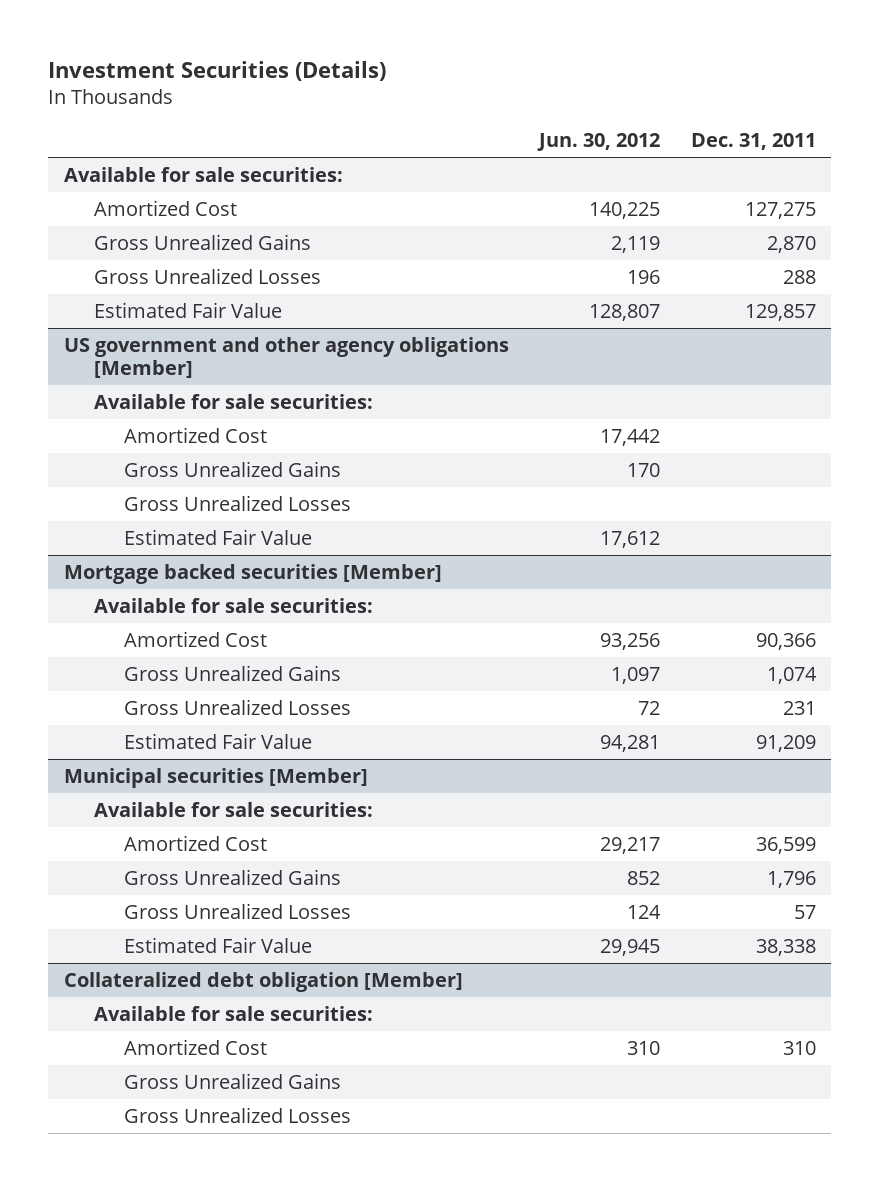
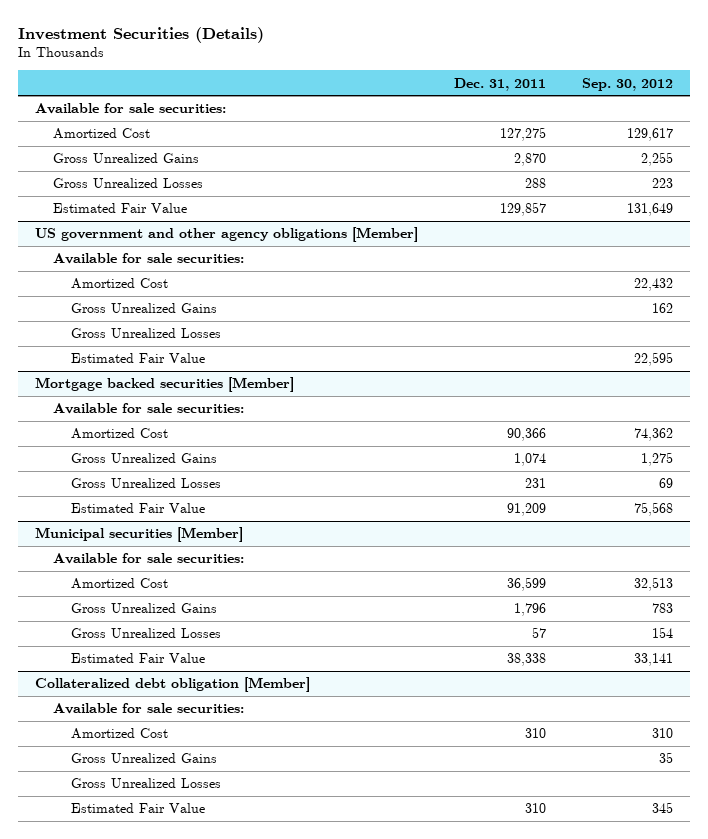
[537,133,661,152] Jun. 30, 2012 -> none
none -> [581,77,673,91] Sep. 30, 2012
none -> [70,803,205,814] Estimated Fair Value

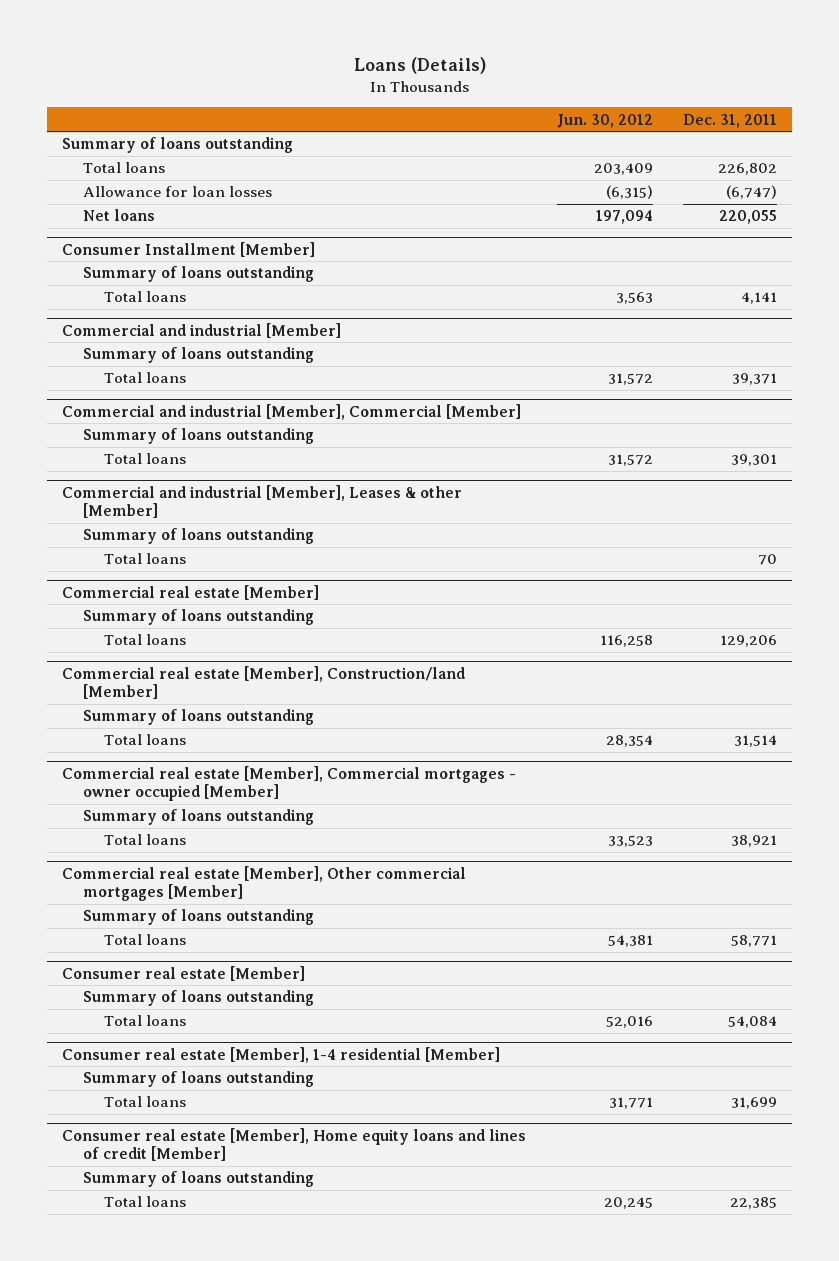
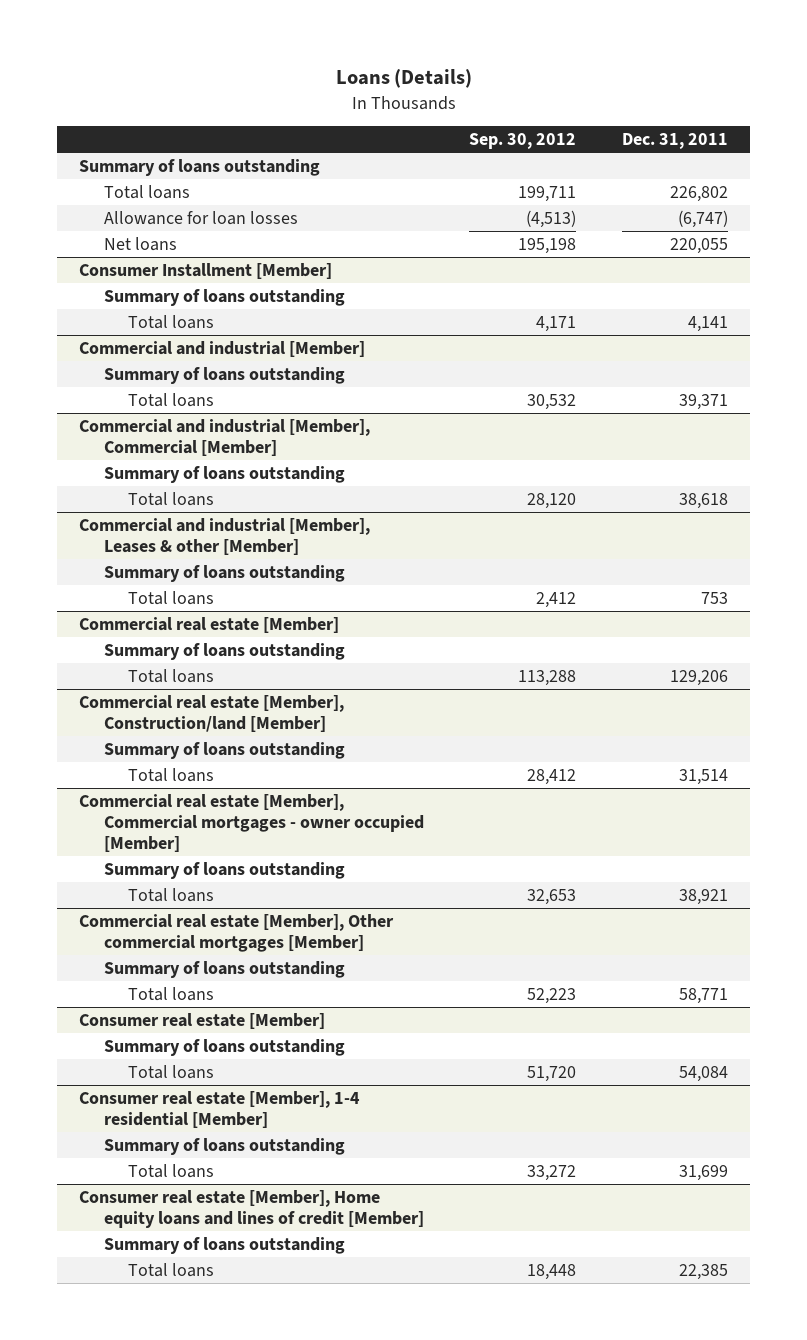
[556,113,653,128] Jun. 30, 2012 -> none
none -> [469,133,577,150] Sep. 30, 2012
[731,454,778,467] 39,301 -> [678,492,728,509] 38,618
[758,554,778,566] 70 -> [700,591,728,604] 753

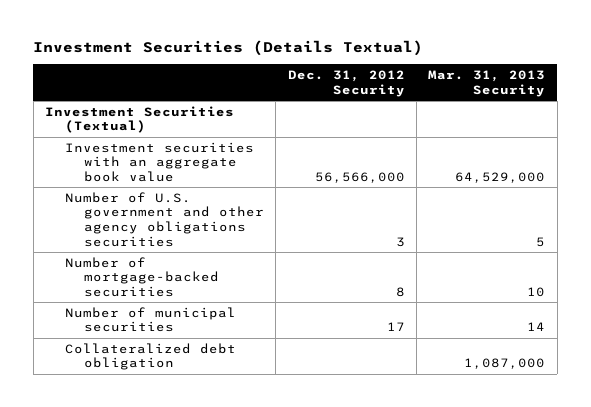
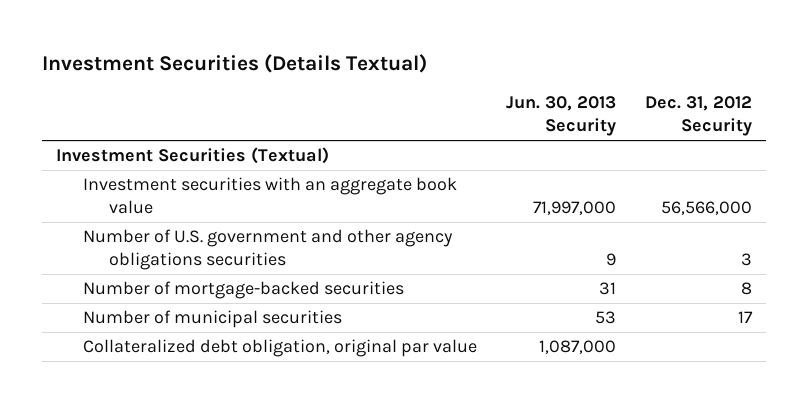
[428,69,546,97] Mar. 31, 2013 Security -> none
none -> [505,96,616,137] Jun. 30, 2013 Security
[64,342,236,371] Collateralized debt obligation -> [82,339,477,358] Collateralized debt obligation, original par value

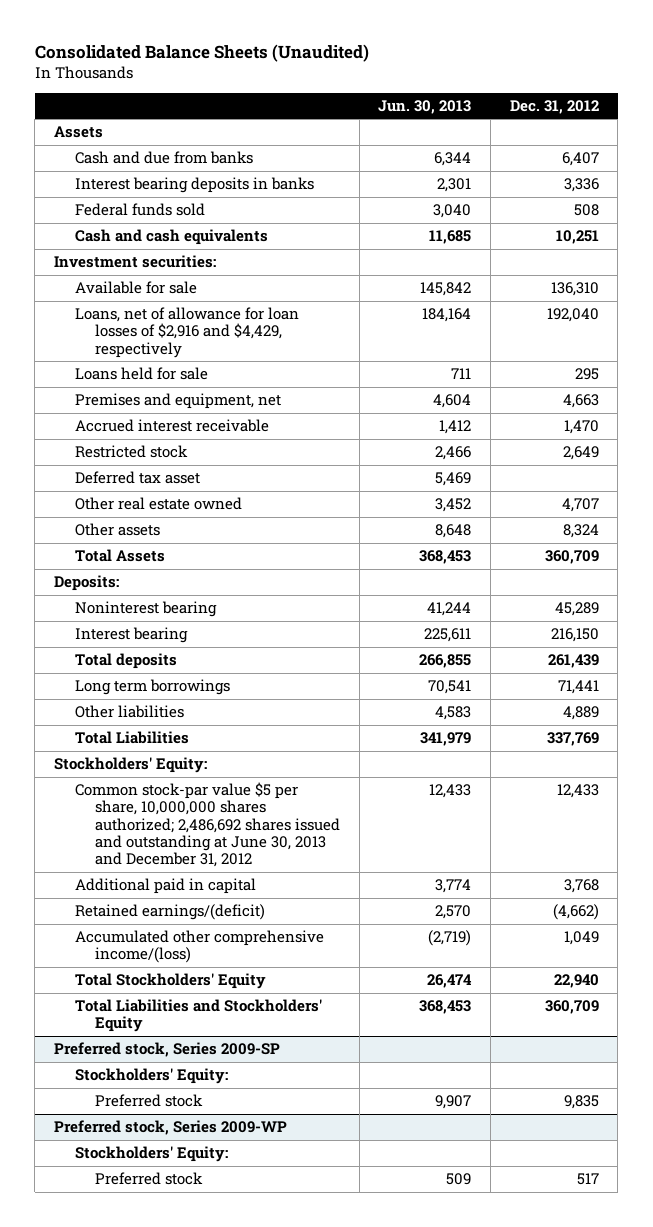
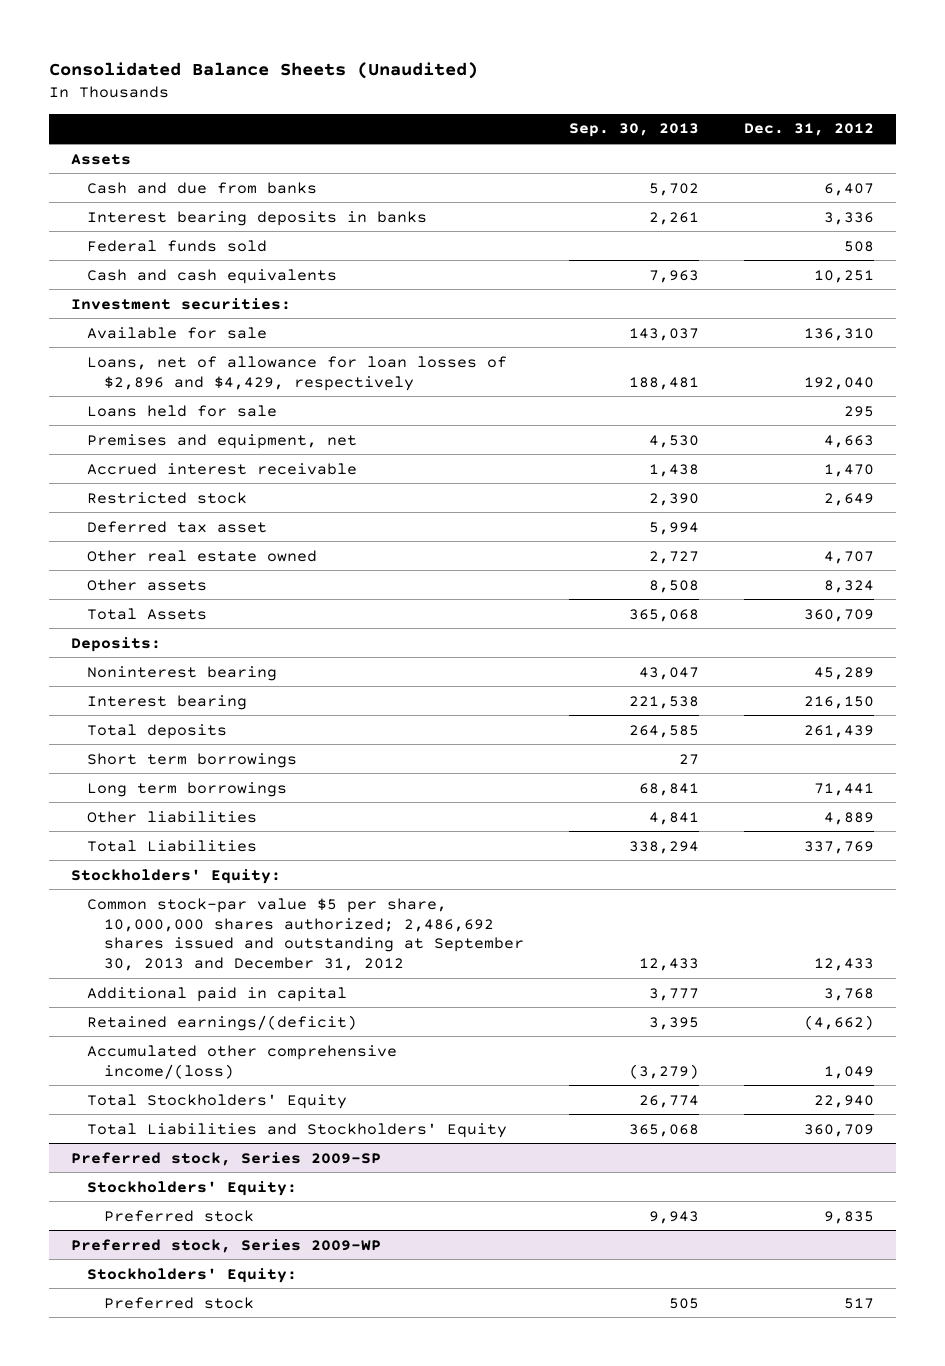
[378,99,472,114] Jun. 30, 2013 -> none
none -> [568,123,699,138] Sep. 30, 2013
[74,307,299,358] Loans, net of allowance for loan losses of $2,916 and $4,429, respectively -> [87,355,508,391] Loans, net of allowance for loan losses of $2,896 and $4,429, respectively
none -> [87,752,298,768] Short term borrowings
[74,782,341,868] Common stock-par value $5 per share, 10,000,000 shares authorized; 2,486,692 shares issued and outstanding at June 30, 2013 and December 31, 2012 -> [87,897,524,972] Common stock-par value $5 per share, 10,000,000 shares authorized; 2,486,692 shares issued and outstanding at September 30, 2013 and December 31, 2012

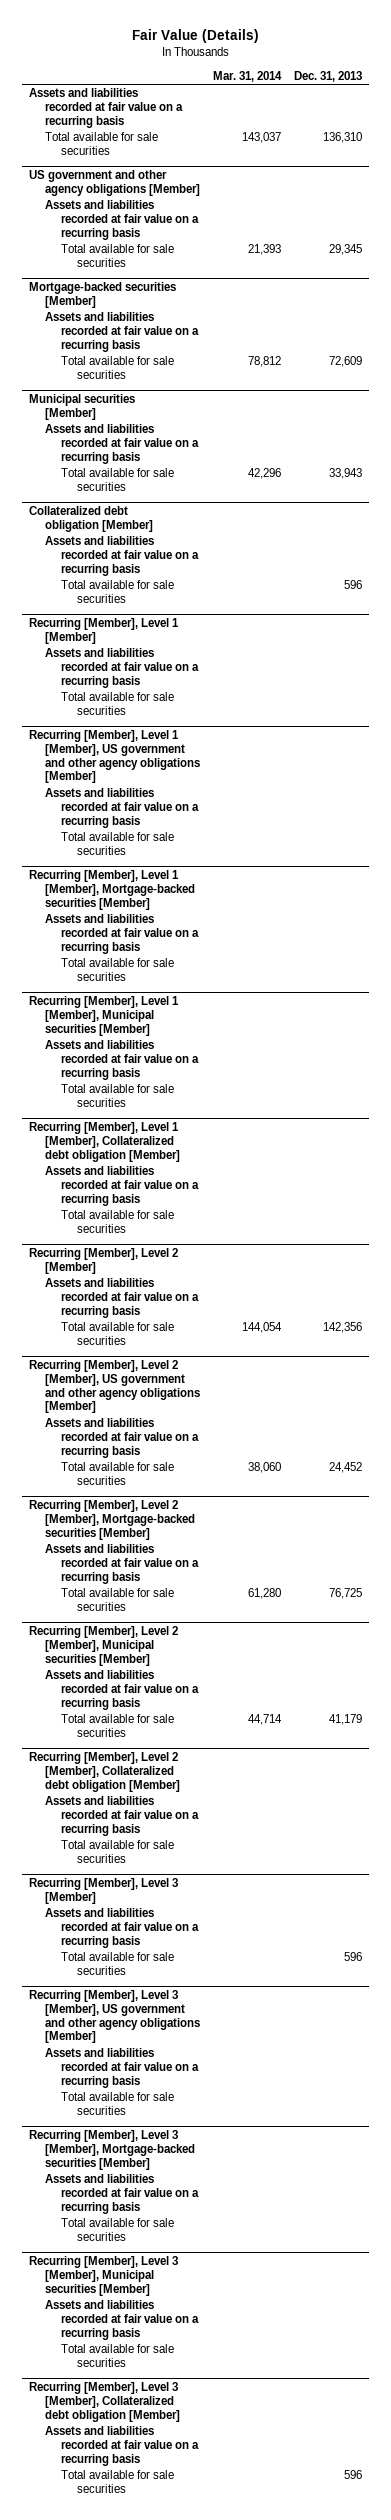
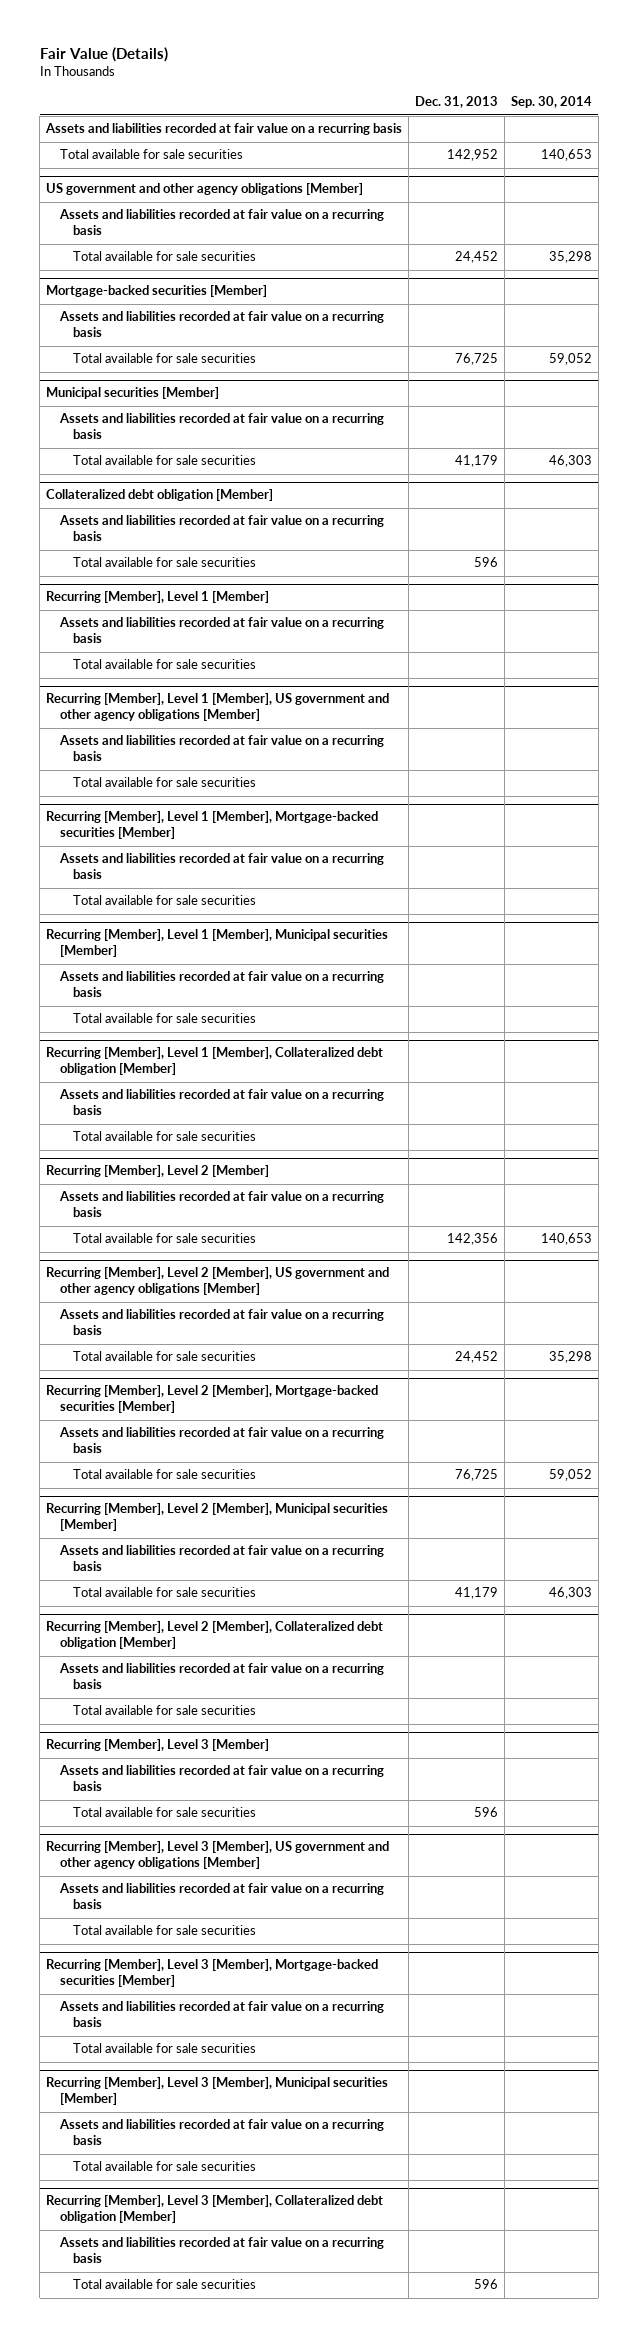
[213,71,283,83] Mar. 31, 2014 -> none
none -> [510,96,592,109] Sep. 30, 2014
[323,132,363,144] 136,310 -> [447,149,499,162] 142,952
[329,244,363,256] 29,345 -> [455,251,499,264] 24,452
[329,356,363,368] 72,609 -> [455,353,499,366] 76,725
[329,468,363,480] 33,943 -> [455,455,499,468] 41,179

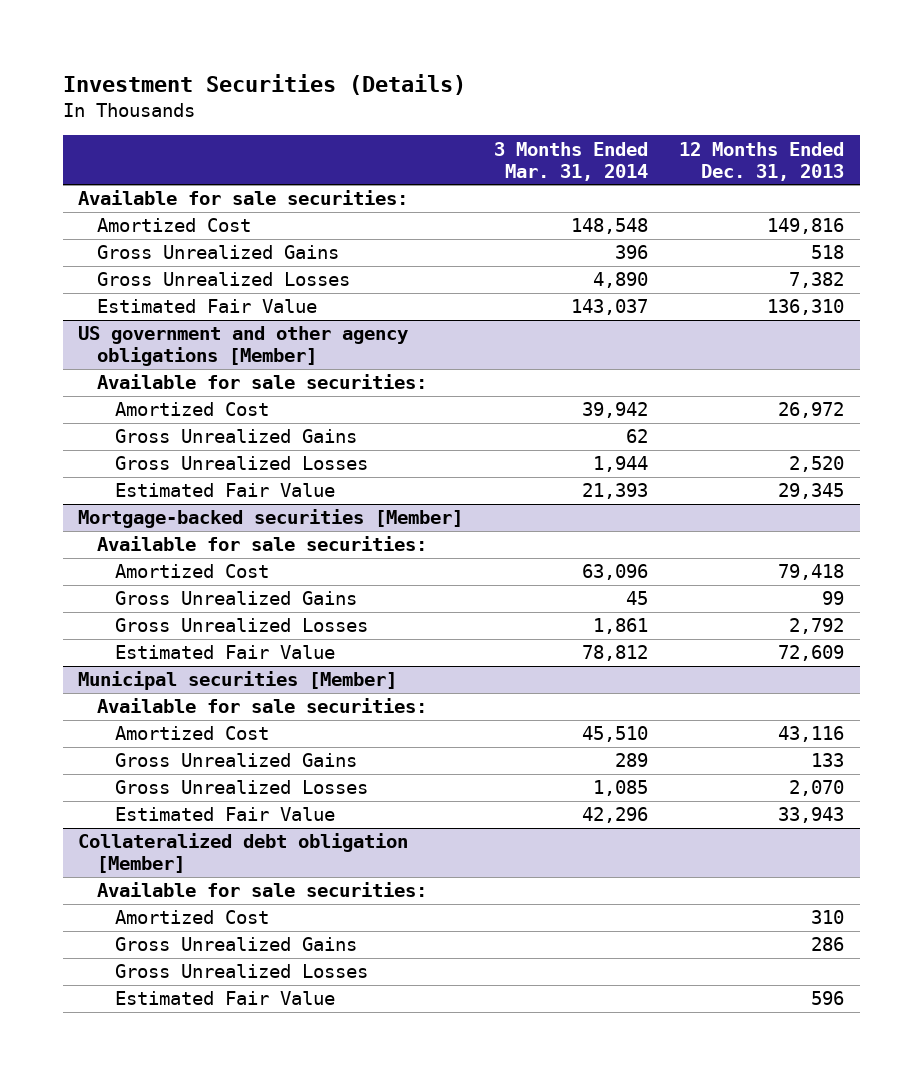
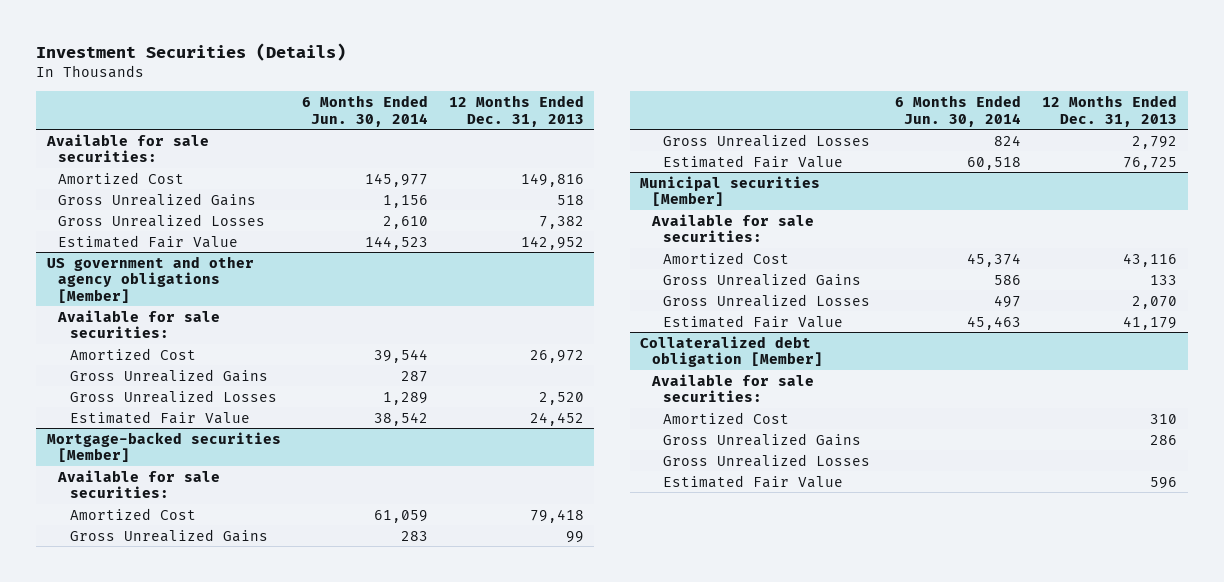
[494,141,649,181] 3 Months Ended Mar. 31, 2014 -> none
none -> [301,94,428,127] 6 Months Ended Jun. 30, 2014
[767,299,845,316] 136,310 -> [520,235,584,250] 142,952
[778,483,845,500] 29,345 -> [529,411,584,426] 24,452
[778,645,845,662] 72,609 -> [1123,156,1178,170] 76,725
[778,807,845,824] 33,943 -> [1123,315,1178,330] 41,179

